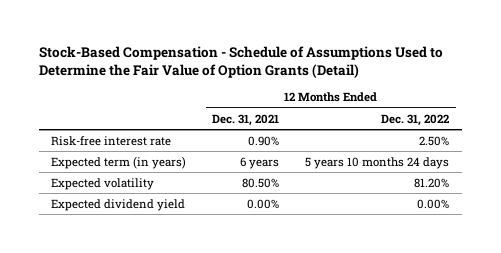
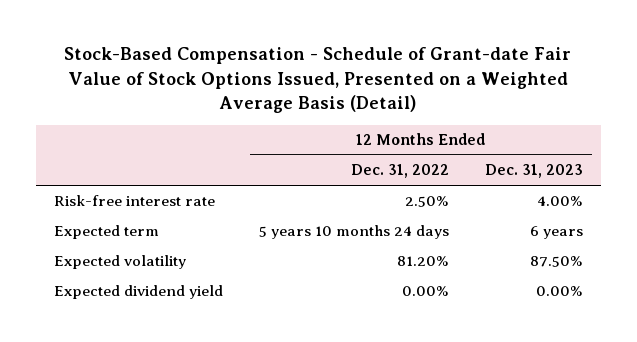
[38,45,443,78] Stock-Based Compensation - Schedule of Assumptions Used to Determine the Fair Value of Option Grants (Detail) -> [64,47,572,114] Stock-Based Compensation - Schedule of Grant-date Fair Value of Stock Options Issued, Presented on a Weighted Average Basis (Detail)
[212,113,280,126] Dec. 31, 2021 -> none
none -> [484,164,583,179] Dec. 31, 2023
[51,155,187,169] Expected term (in years) -> [54,225,160,240] Expected term

